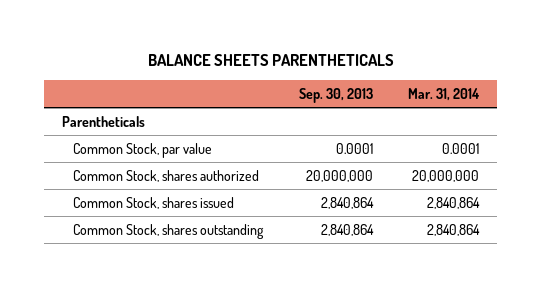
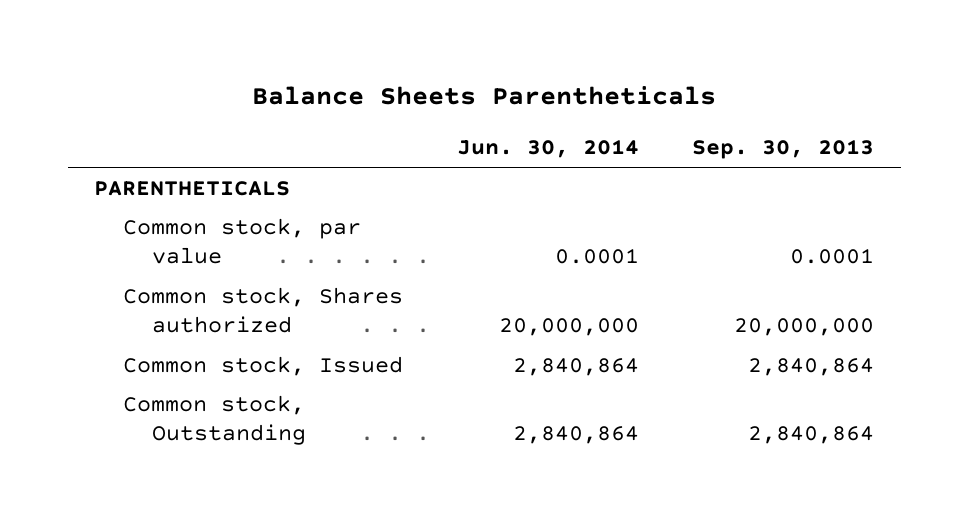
[147,53,394,66] BALANCE SHEETS PARENTHETICALS -> [252,86,717,106] Balance Sheets Parentheticals
[408,87,481,101] Mar. 31, 2014 -> none
none -> [456,139,639,159] Jun. 30, 2014
[61,115,145,127] Parentheticals -> [94,180,291,196] PARENTHETICALS
[72,142,212,158] Common Stock, par value -> [123,217,362,265] Common stock, par value
[72,169,259,182] Common Stock, shares authorized -> [123,286,404,334] Common stock, Shares authorized
[72,196,234,209] Common Stock, shares issued -> [123,355,404,376] Common stock, Issued
[72,223,264,239] Common Stock, shares outstanding -> [123,394,307,446] Common stock, Outstanding

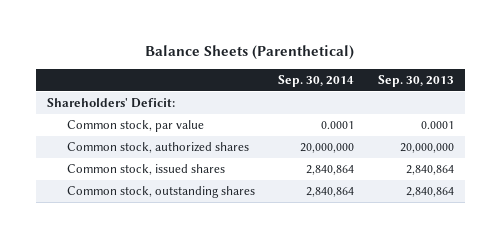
[252,86,717,106] Balance Sheets Parentheticals -> [145,44,355,60] Balance Sheets (Parenthetical)
[456,139,639,159] Jun. 30, 2014 -> none
none -> [278,75,355,88] Sep. 30, 2014
[94,180,291,196] PARENTHETICALS -> none
none -> [47,98,176,109] Shareholders' Deficit:
[123,286,404,334] Common stock, Shares authorized -> [66,142,249,154] Common stock, authorized shares
[123,355,404,376] Common stock, Issued -> [66,164,225,176] Common stock, issued shares
[123,394,307,446] Common stock, Outstanding -> [66,186,255,199] Common stock, outstanding shares

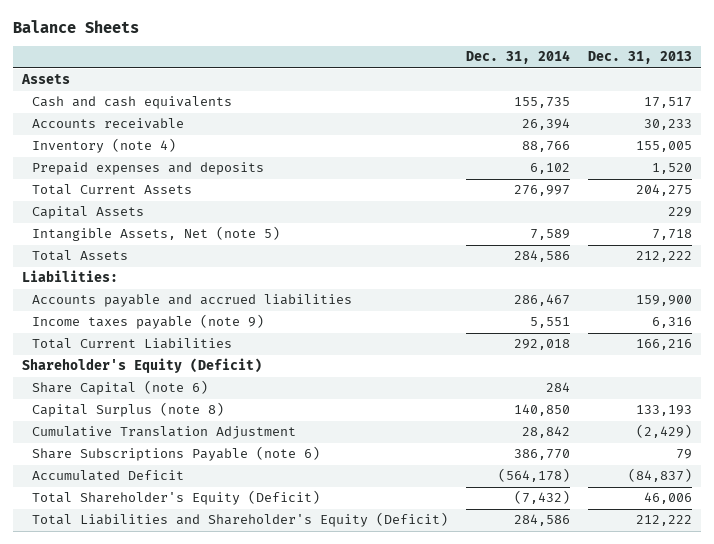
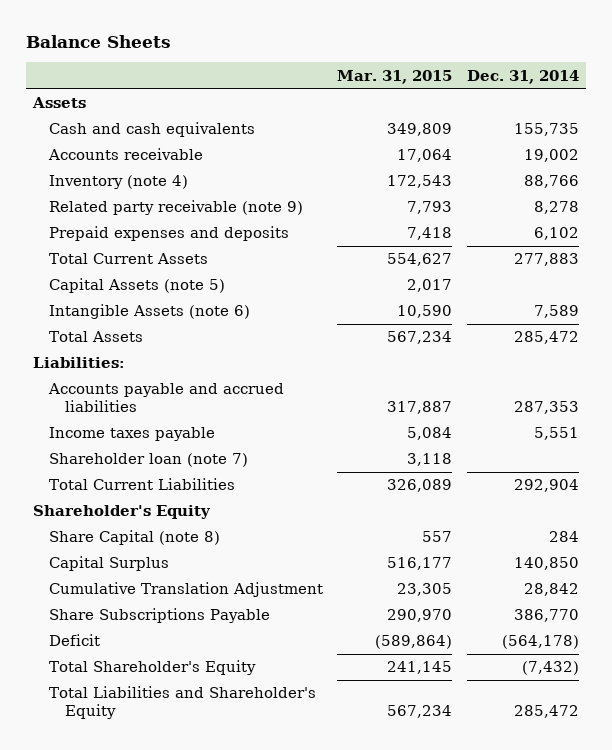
[588,51,693,65] Dec. 31, 2013 -> none
none -> [337,69,453,84] Mar. 31, 2015
[522,118,571,131] 26,394 -> [523,149,579,163] 19,002
none -> [48,200,303,216] Related party receivable (note 9)
[514,185,571,197] 276,997 -> [513,253,579,267] 277,883
[32,206,145,220] Capital Assets -> [48,278,225,294] Capital Assets (note 5)
[32,226,281,242] Intangible Assets, Net (note 5) -> [48,304,250,320] Intangible Assets (note 6)
[514,250,571,263] 284,586 -> [513,331,579,345] 285,472
[514,294,571,307] 286,467 -> [513,400,579,414] 287,353
[32,314,265,330] Income taxes payable (note 9) -> [48,427,215,442] Income taxes payable
none -> [48,453,248,468] Shareholder loan (note 7)
[514,339,571,351] 292,018 -> [513,479,579,493] 292,904
[21,358,262,374] Shareholder's Equity (Deficit) -> [33,505,212,520] Shareholder's Equity
[32,380,209,396] Share Capital (note 6) -> [48,530,220,546] Share Capital (note 8)
[32,402,225,418] Capital Surplus (note 8) -> [48,556,169,572] Capital Surplus
[32,446,321,462] Share Subscriptions Payable (note 6) -> [48,608,270,624] Share Subscriptions Payable
[32,470,185,482] Accumulated Deficit -> [48,634,100,647] Deficit
[32,490,321,506] Total Shareholder's Equity (Deficit) -> [48,660,256,676] Total Shareholder's Equity
[32,512,449,528] Total Liabilities and Shareholder's Equity (Deficit) -> [48,686,316,719] Total Liabilities and Shareholder's Equity
[514,514,571,527] 284,586 -> [513,704,579,718] 285,472

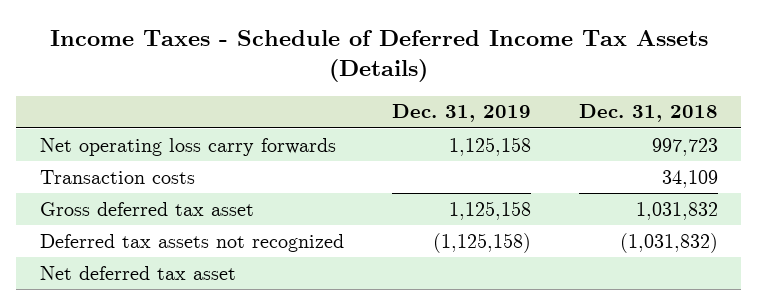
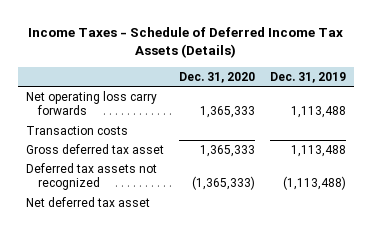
[578,104,718,123] Dec. 31, 2018 -> none
none -> [179,71,256,83] Dec. 31, 2020
[448,136,531,156] 1,125,158 -> [291,106,347,119] 1,113,488
[448,200,531,220] 1,125,158 -> [291,144,347,157] 1,113,488
[432,232,531,253] (1,125,158) -> [283,176,347,191] (1,113,488)

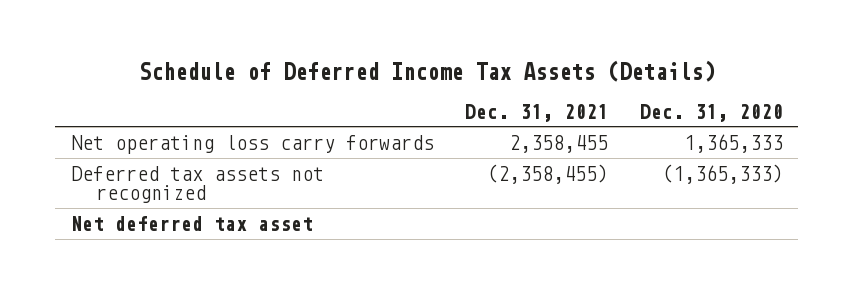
[28,26,344,59] Income Taxes - Schedule of Deferred Income Tax Assets (Details) -> [138,59,715,82] Schedule of Deferred Income Tax Assets (Details)
[270,71,347,83] Dec. 31, 2019 -> none
none -> [465,103,609,122] Dec. 31, 2021
[26,125,129,135] Transaction costs -> none
[26,143,165,154] Gross deferred tax asset -> none

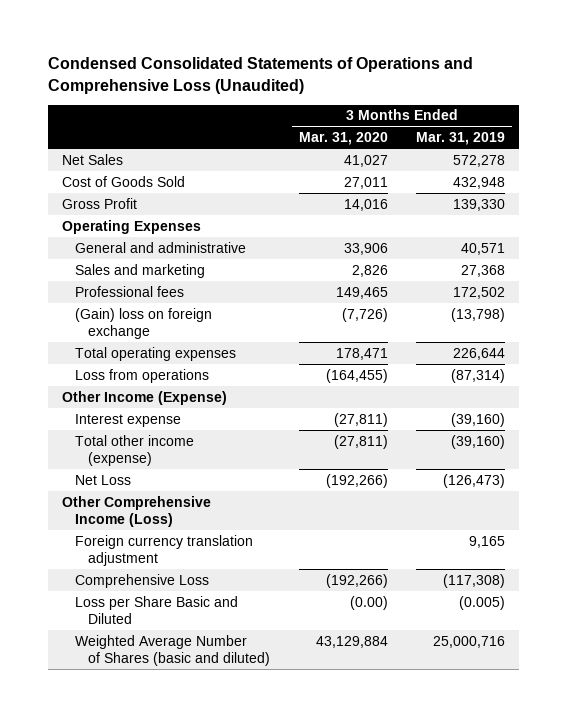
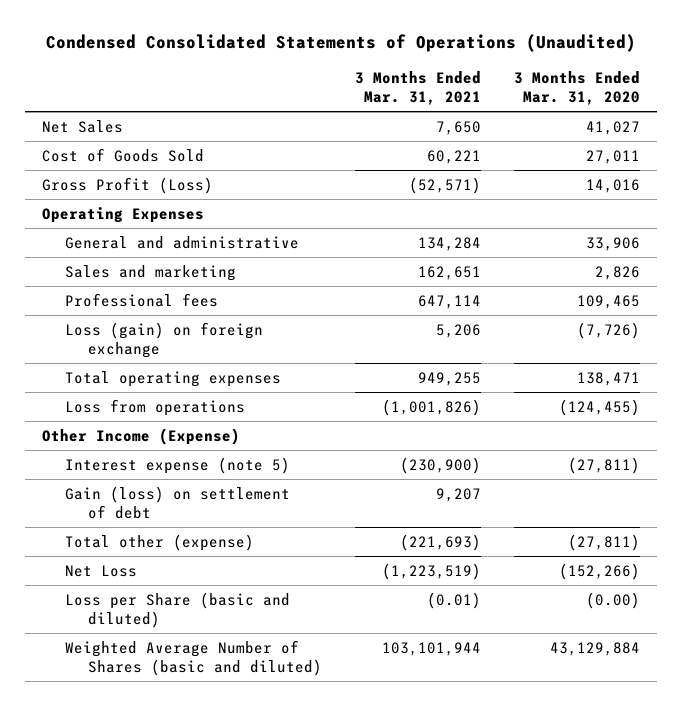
[48,57,474,94] Condensed Consolidated Statements of Operations and Comprehensive Loss (Unaudited) -> [46,34,637,53] Condensed Consolidated Statements of Operations (Unaudited)
[415,131,505,145] Mar. 31, 2019 -> none
none -> [355,70,482,105] 3 Months Ended Mar. 31, 2021
[62,197,138,209] Gross Profit -> [41,176,213,194] Gross Profit (Loss)
[335,286,388,299] 149,465 -> [577,294,641,309] 109,465
[75,307,213,340] (Gain) loss on foreign exchange -> [64,321,263,358] Loss (gain) on foreign exchange
[335,347,388,360] 178,471 -> [577,371,641,386] 138,471
[325,368,388,383] (164,455) -> [559,398,641,416] (124,455)
[62,495,212,528] Other Comprehensive Income (Loss) -> none
[75,534,254,567] Foreign currency translation adjustment -> none
[75,573,210,588] Comprehensive Loss -> none
[75,413,182,427] Interest expense -> [64,456,290,474] Interest expense (note 5)
none -> [64,485,290,519] Gain (loss) on settlement of debt
[75,434,195,467] Total other income (expense) -> [64,533,254,551] Total other (expense)
[325,473,388,488] (192,266) -> [559,562,641,580] (152,266)
[75,595,239,625] Loss per Share Basic and Diluted -> [64,591,290,628] Loss per Share (basic and diluted)

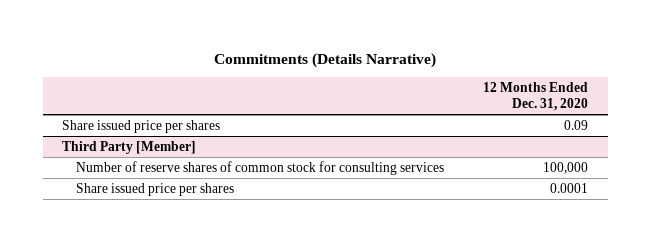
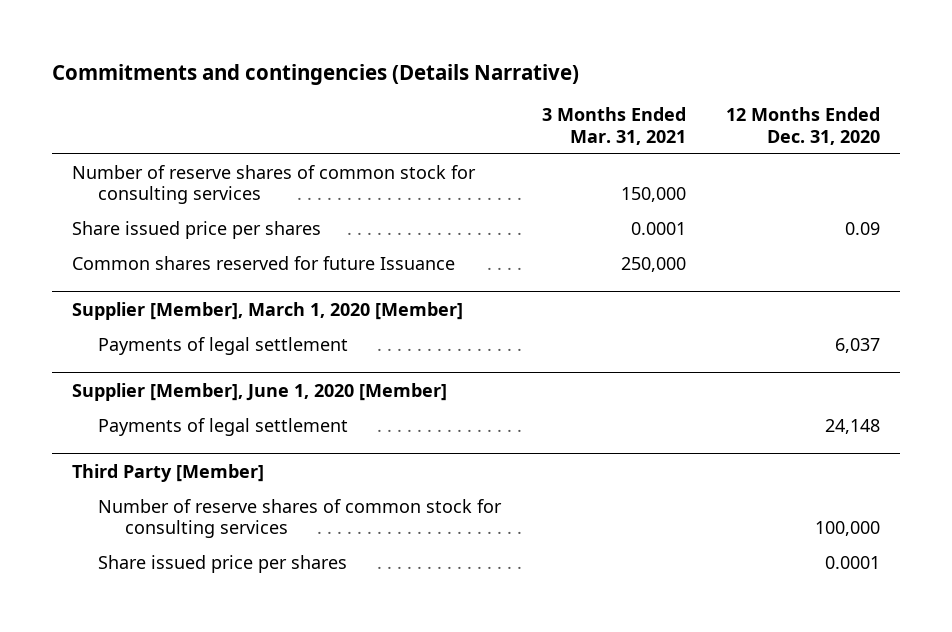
[214,52,437,68] Commitments (Details Narrative) -> [52,63,580,85] Commitments and contingencies (Details Narrative)
none -> [541,107,686,145] 3 Months Ended Mar. 31, 2021
none -> [72,164,477,205] Number of reserve shares of common stock for consulting services
none -> [72,255,456,270] Common shares reserved for future Issuance
none -> [72,301,464,320] Supplier [Member], March 1, 2020 [Member]
none -> [98,336,349,355] Payments of legal settlement
none -> [72,382,448,401] Supplier [Member], June 1, 2020 [Member]
none -> [98,417,349,436] Payments of legal settlement

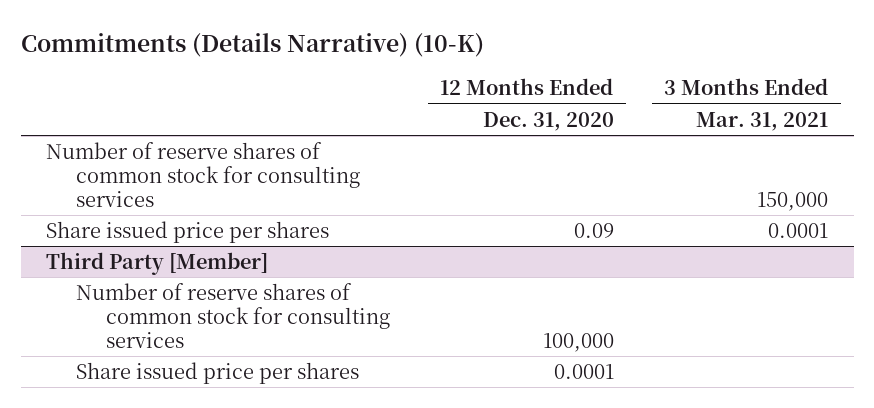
[52,63,580,85] Commitments and contingencies (Details Narrative) -> [20,33,484,58] Commitments (Details Narrative) (10-K)
[72,255,456,270] Common shares reserved for future Issuance -> none
[72,301,464,320] Supplier [Member], March 1, 2020 [Member] -> none
[98,336,349,355] Payments of legal settlement -> none
[72,382,448,401] Supplier [Member], June 1, 2020 [Member] -> none
[98,417,349,436] Payments of legal settlement -> none

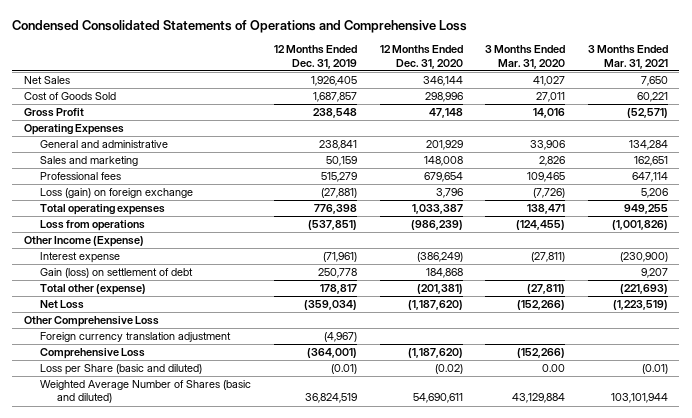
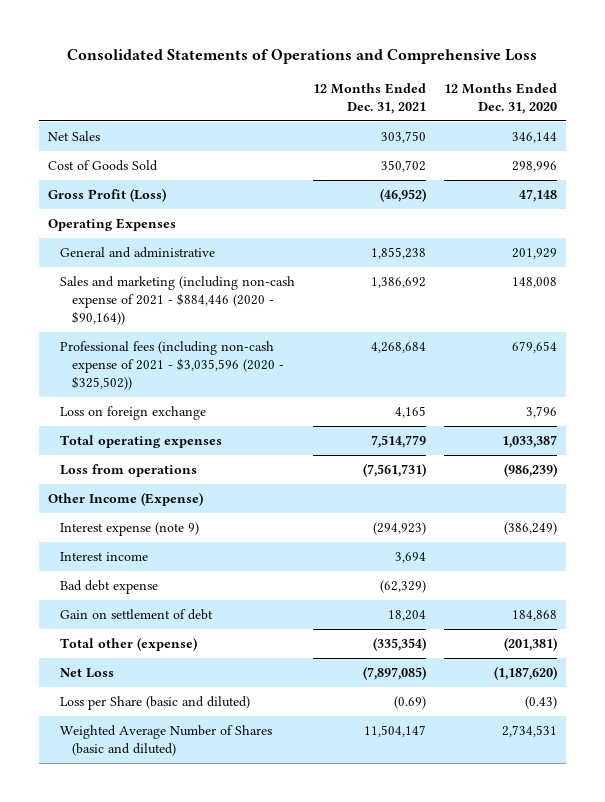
[12,19,468,33] Condensed Consolidated Statements of Operations and Comprehensive Loss -> [67,49,538,65] Consolidated Statements of Operations and Comprehensive Loss
[273,45,357,69] 12 Months Ended Dec. 31, 2019 -> none
[485,45,566,69] 3 Months Ended Mar. 31, 2020 -> none
[587,45,668,69] 3 Months Ended Mar. 31, 2021 -> none
none -> [313,83,427,114] 12 Months Ended Dec. 31, 2021
[23,108,84,118] Gross Profit -> [47,187,166,202] Gross Profit (Loss)
[40,156,139,167] Sales and marketing -> [60,275,296,325] Sales and marketing (including non-cash expense of 2021 - $884,446 (2020 - $90,164))
[40,172,122,181] Professional fees -> [60,340,285,390] Professional fees (including non-cash expense of 2021 - $3,035,596 (2020 - $325,502))
[40,188,194,199] Loss (gain) on foreign exchange -> [60,405,207,420] Loss on foreign exchange
[40,252,121,264] Interest expense -> [60,521,200,536] Interest expense (note 9)
none -> [60,551,149,561] Interest income
none -> [60,579,159,594] Bad debt expense
[40,268,194,279] Gain (loss) on settlement of debt -> [60,608,214,620] Gain on settlement of debt
[23,316,159,328] Other Comprehensive Loss -> none
[40,332,232,343] Foreign currency translation adjustment -> none
[40,348,146,360] Comprehensive Loss -> none
[434,364,463,375] (0.02) -> [524,695,557,709] (0.43)
[412,393,463,404] 54,690,611 -> [501,724,557,737] 2,734,531

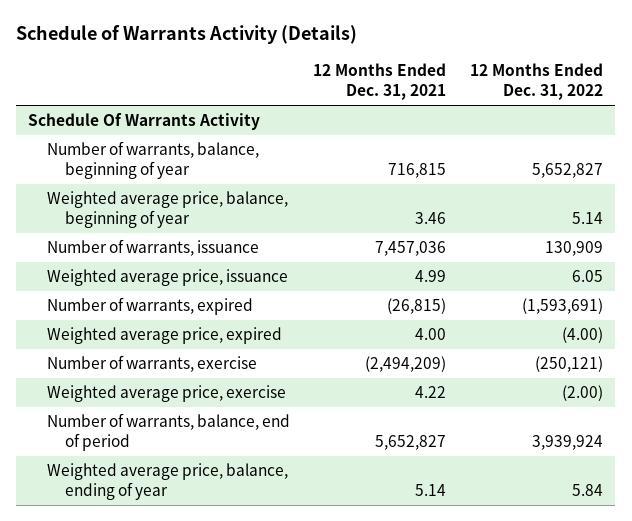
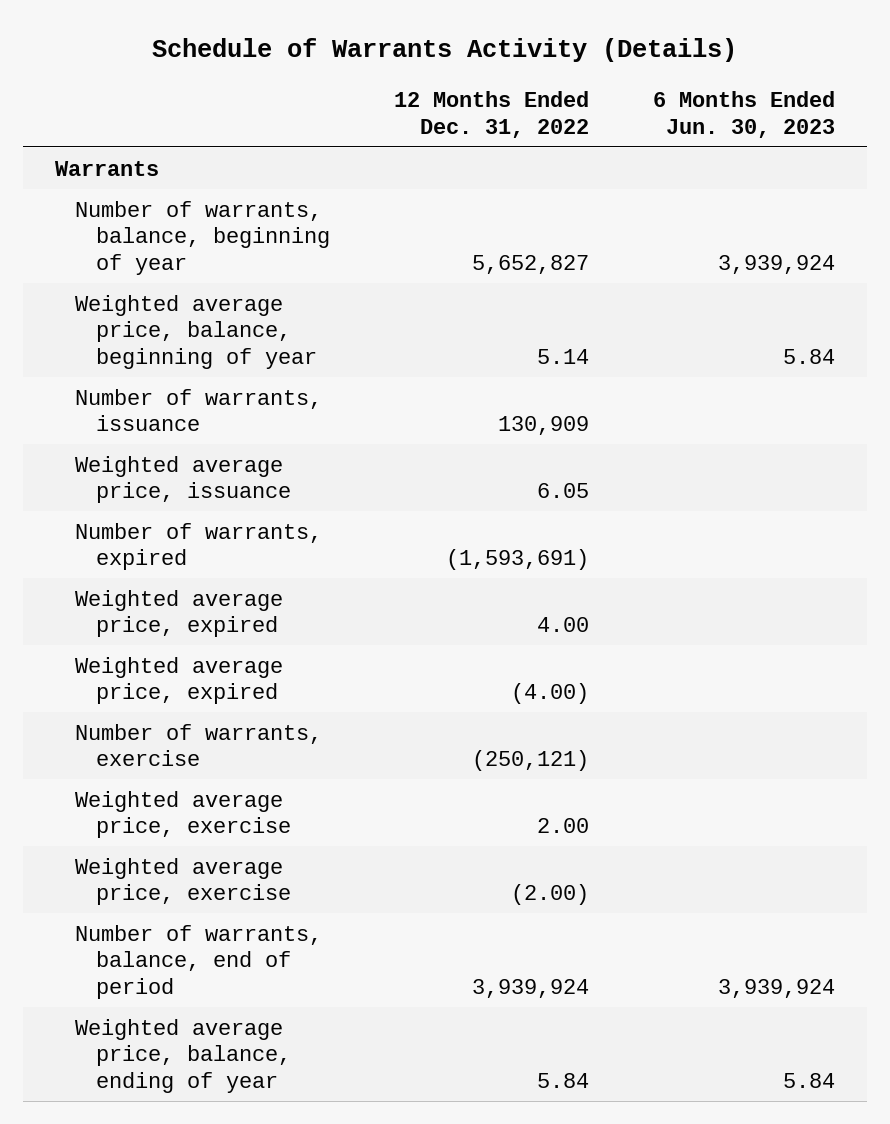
[313,63,447,101] 12 Months Ended Dec. 31, 2021 -> none
none -> [653,91,836,138] 6 Months Ended Jun. 30, 2023
[28,113,261,131] Schedule Of Warrants Activity -> [54,160,159,176] Warrants
none -> [75,589,284,638] Weighted average price, expired
none -> [75,790,292,839] Weighted average price, exercise

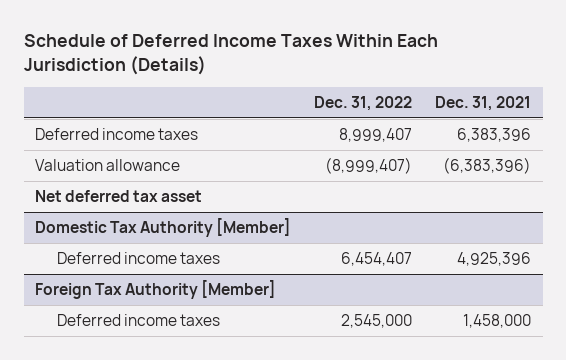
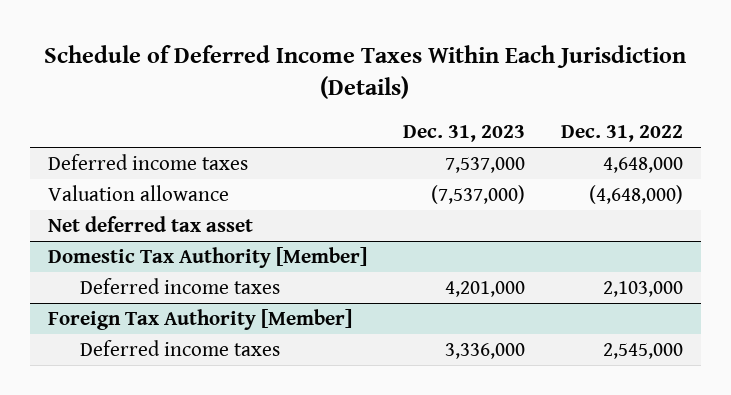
[435,95,532,111] Dec. 31, 2021 -> none
none -> [402,125,525,143] Dec. 31, 2023
[339,128,413,143] 8,999,407 -> [602,157,683,174] 4,648,000
[325,157,413,175] (8,999,407) -> [588,185,683,205] (4,648,000)
[341,252,413,267] 6,454,407 -> [602,281,683,298] 2,103,000

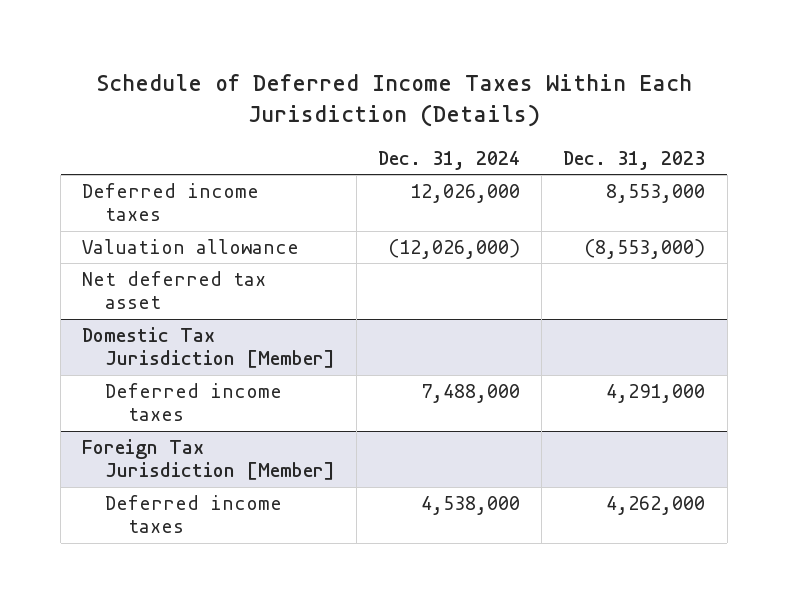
[560,125,683,143] Dec. 31, 2022 -> none
none -> [378,151,521,171] Dec. 31, 2024
[444,157,525,174] 7,537,000 -> [606,183,706,203] 8,553,000
[430,185,525,205] (7,537,000) -> [584,238,706,259] (8,553,000)
[48,247,368,269] Domestic Tax Authority [Member] -> [82,326,336,369] Domestic Tax Jurisdiction [Member]
[444,281,525,298] 4,201,000 -> [606,383,706,403] 4,291,000
[48,309,353,331] Foreign Tax Authority [Member] -> [82,438,336,481] Foreign Tax Jurisdiction [Member]
[444,343,525,360] 3,336,000 -> [606,495,706,515] 4,262,000

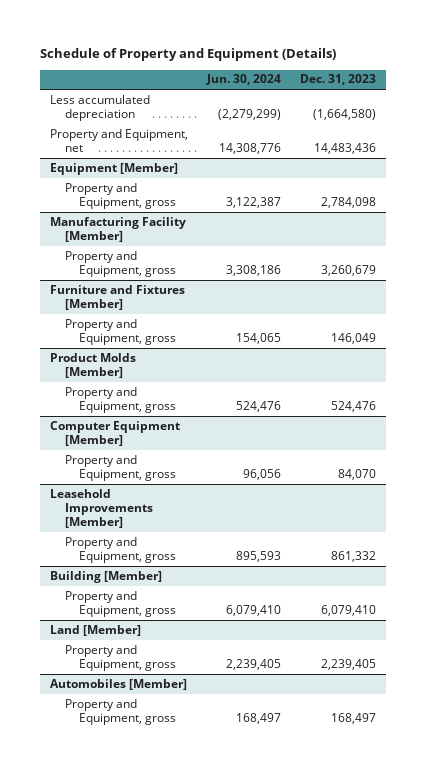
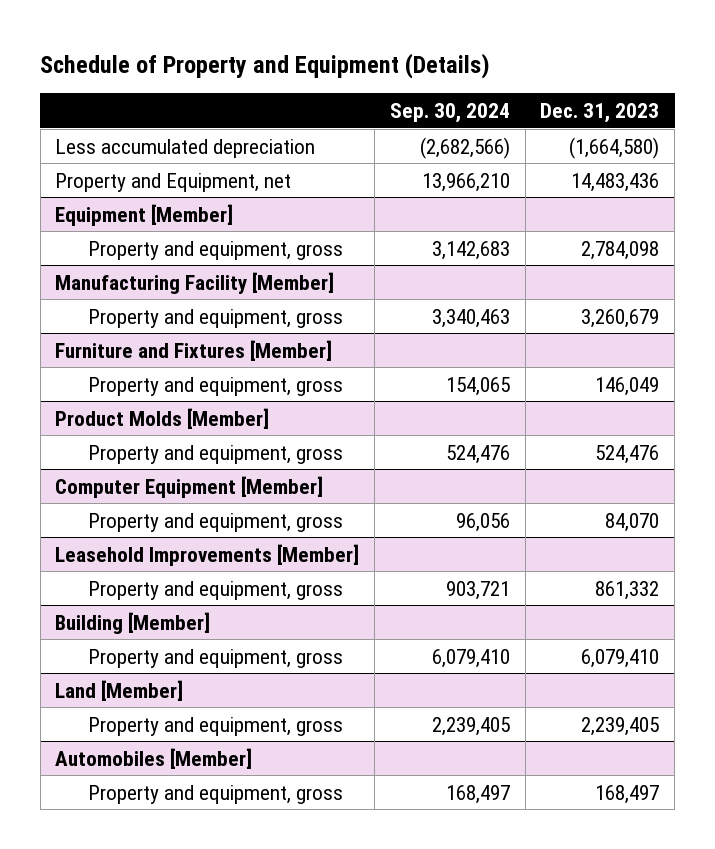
[205,74,281,86] Jun. 30, 2024 -> none
none -> [389,103,510,124] Sep. 30, 2024
[64,182,177,209] Property and Equipment, gross -> [88,240,344,260] Property and equipment, gross
[64,250,177,277] Property and Equipment, gross -> [88,308,344,328] Property and equipment, gross
[64,318,177,345] Property and Equipment, gross -> [88,376,344,396] Property and equipment, gross
[64,386,177,413] Property and Equipment, gross -> [88,444,344,464] Property and equipment, gross
[64,454,177,481] Property and Equipment, gross -> [88,512,344,532] Property and equipment, gross
[64,536,177,563] Property and Equipment, gross -> [88,580,344,600] Property and equipment, gross
[64,590,177,617] Property and Equipment, gross -> [88,648,344,668] Property and equipment, gross
[64,644,177,671] Property and Equipment, gross -> [88,716,344,736] Property and equipment, gross
[64,698,177,725] Property and Equipment, gross -> [88,784,344,804] Property and equipment, gross

